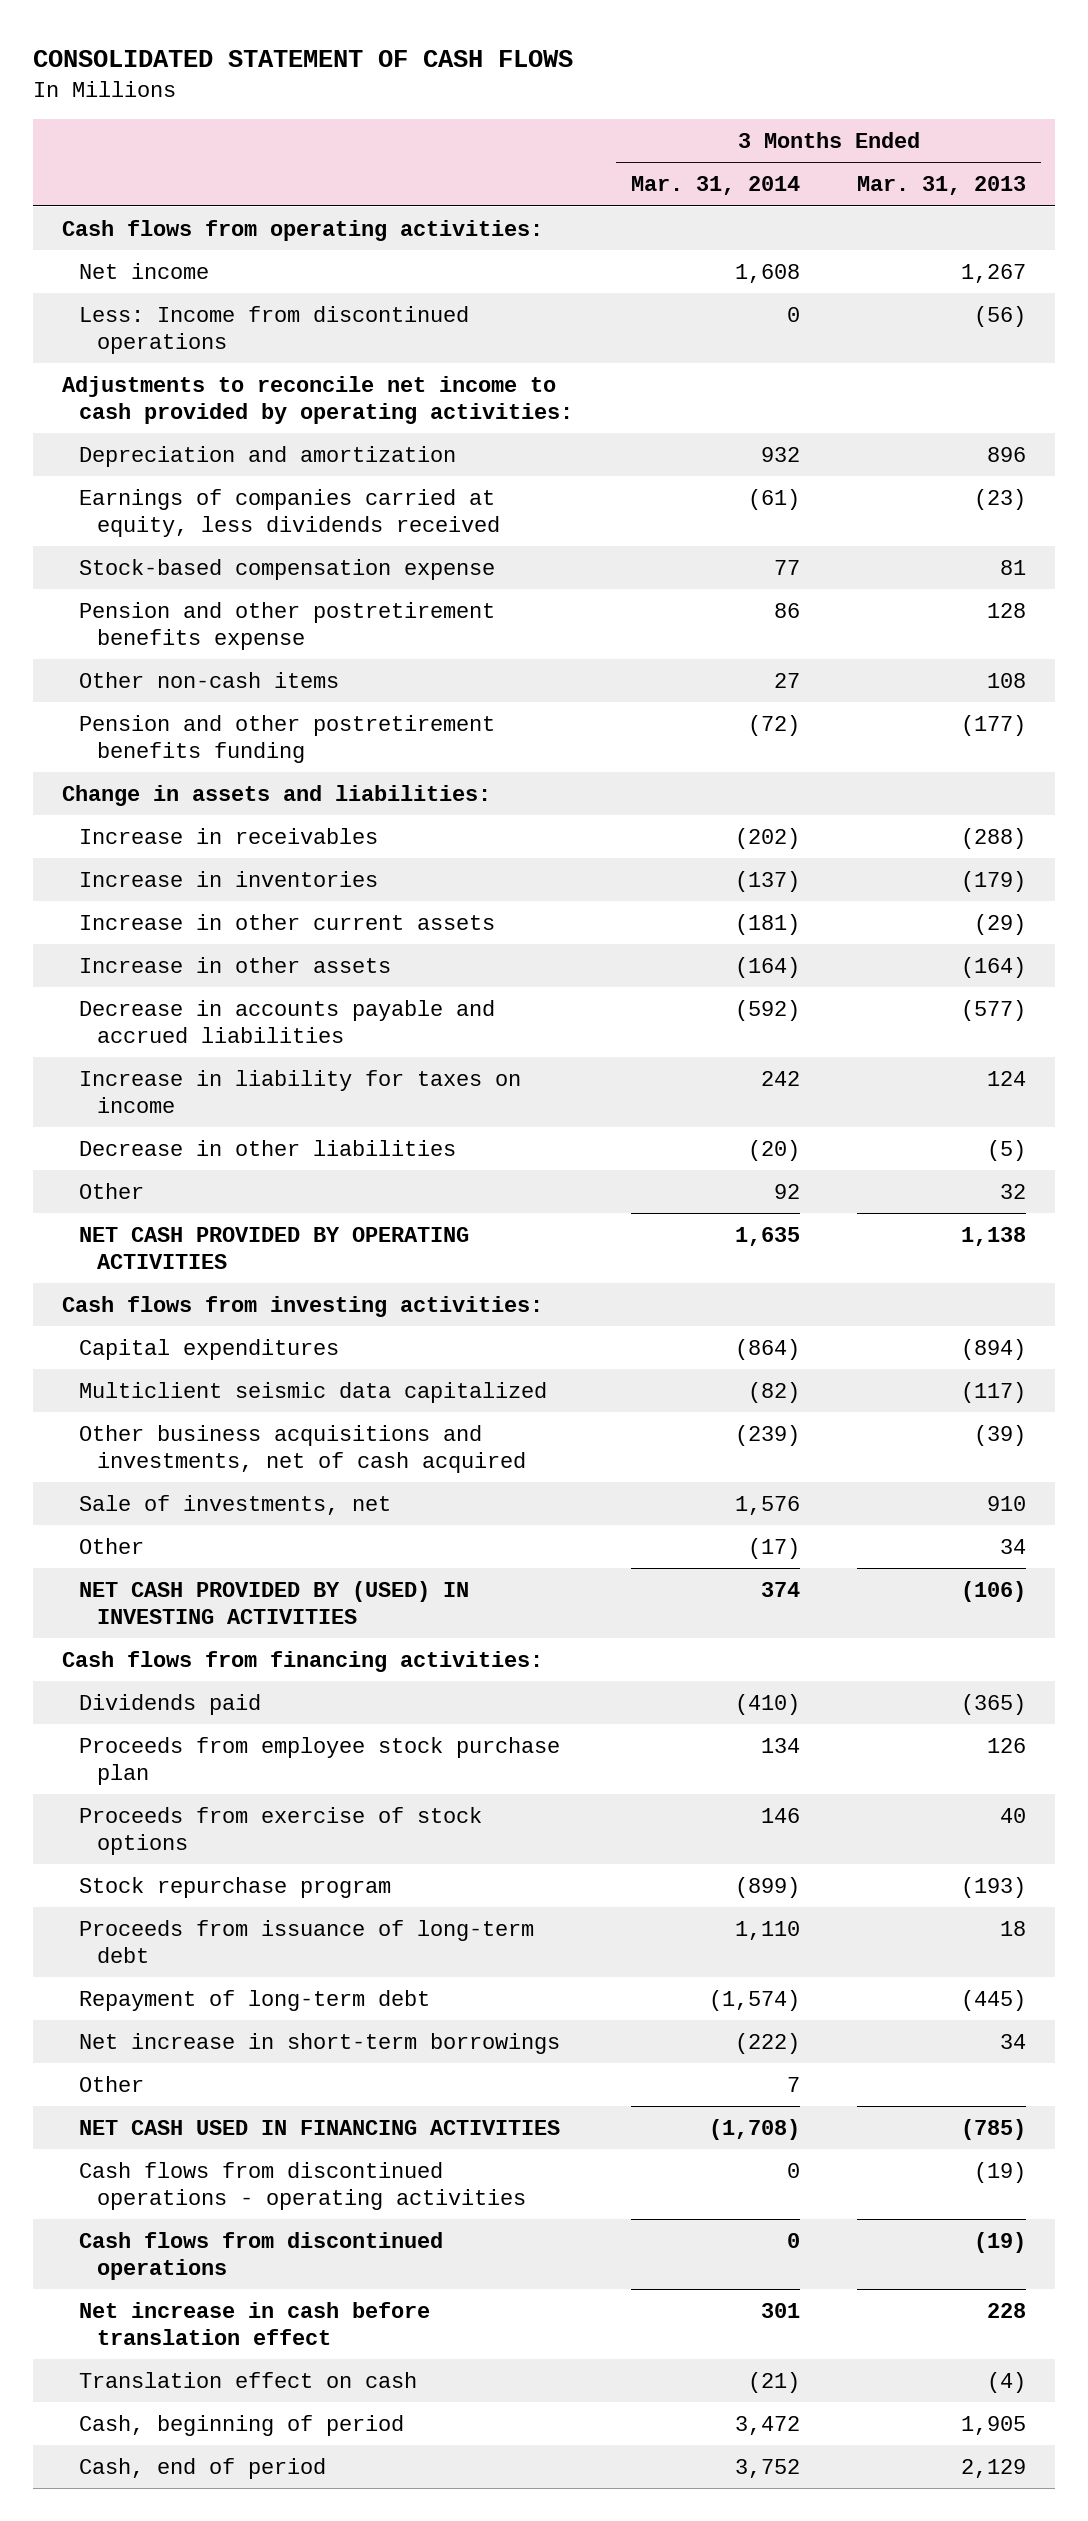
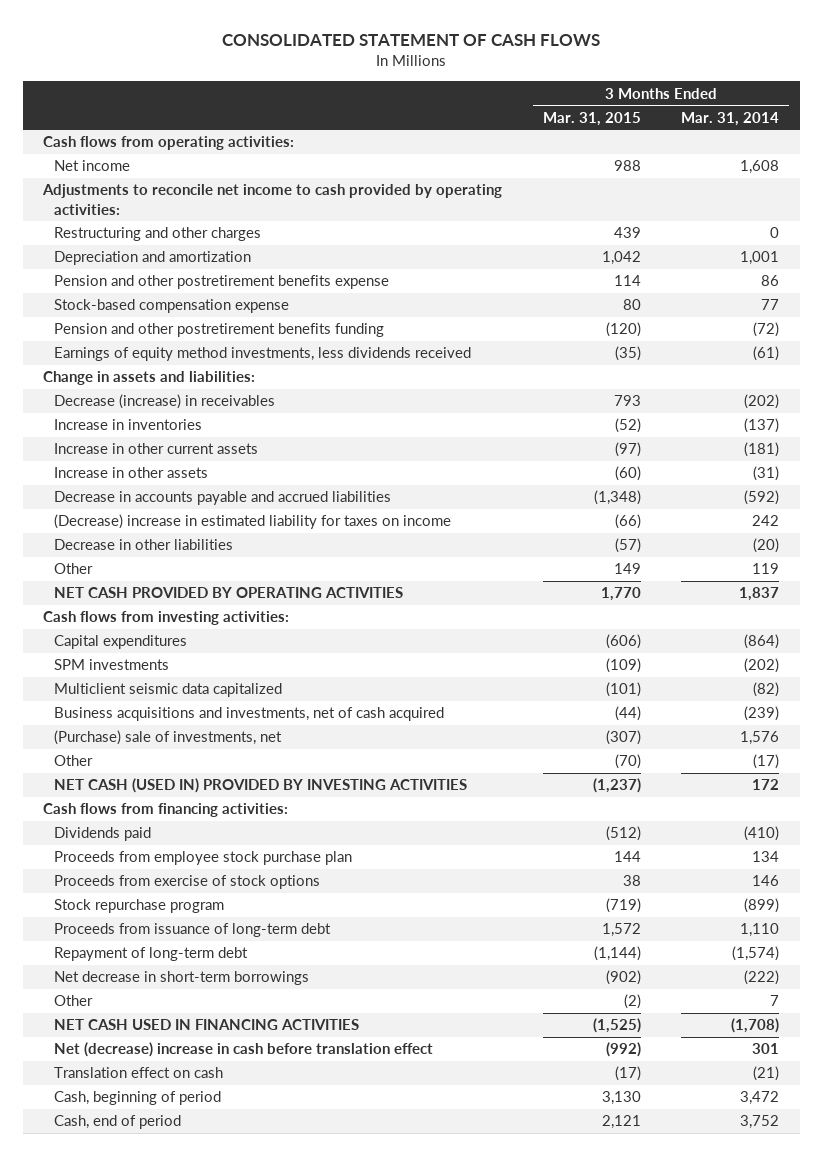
[857,176,1027,196] Mar. 31, 2013 -> none
none -> [542,111,641,126] Mar. 31, 2015
[79,305,470,355] Less: Income from discontinued operations -> none
[79,488,500,538] Earnings of companies carried at equity, less dividends received -> none
none -> [54,227,262,242] Restructuring and other charges
[760,446,800,462] 932 -> [740,251,780,266] 1,001
[79,671,340,688] Other non-cash items -> none
[79,558,496,580] Stock-based compensation expense -> [54,299,290,314] Stock-based compensation expense
none -> [54,347,472,362] Earnings of equity method investments, less dividends received
[79,827,379,844] Increase in receivables -> [54,394,276,410] Decrease (increase) in receivables
[734,956,800,978] (164) -> [753,466,780,482] (31)
[79,1069,522,1114] Increase in liability for taxes on income -> [54,514,452,530] (Decrease) increase in estimated liability for taxes on income
[773,1183,800,1199] 92 -> [752,563,780,575] 119
[734,1226,800,1246] 1,635 -> [739,587,780,602] 1,837
none -> [54,659,170,671] SPM investments
[79,1424,526,1474] Other business acquisitions and investments, net of cash acquired -> [54,707,445,722] Business acquisitions and investments, net of cash acquired
[79,1494,392,1515] Sale of investments, net -> [54,730,283,746] (Purchase) sale of investments, net
[79,1580,470,1625] NET CASH PROVIDED BY (USED) IN INVESTING ACTIVITIES -> [54,778,468,794] NET CASH (USED IN) PROVIDED BY INVESTING ACTIVITIES
[760,1581,800,1597] 374 -> [752,779,780,791] 172
[79,2032,561,2054] Net increase in short-term borrowings -> [54,971,310,986] Net decrease in short-term borrowings
[79,2161,526,2211] Cash flows from discontinued operations - operating activities -> none
[79,2231,444,2281] Cash flows from discontinued operations -> none
[79,2301,431,2346] Net increase in cash before translation effect -> [54,1042,434,1058] Net (decrease) increase in cash before translation effect

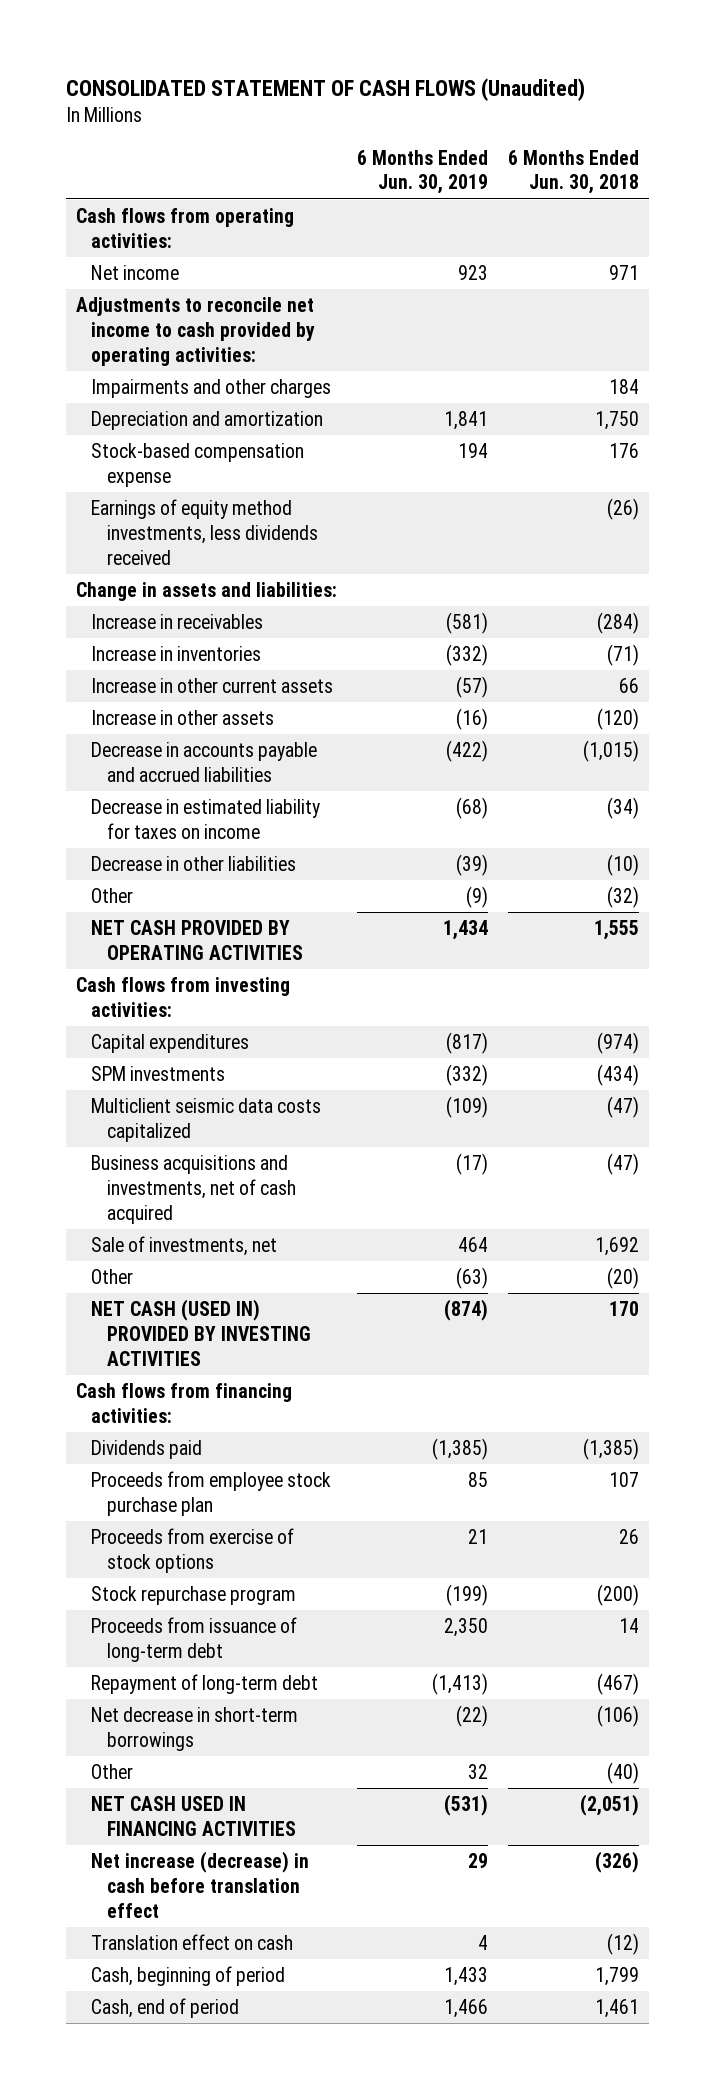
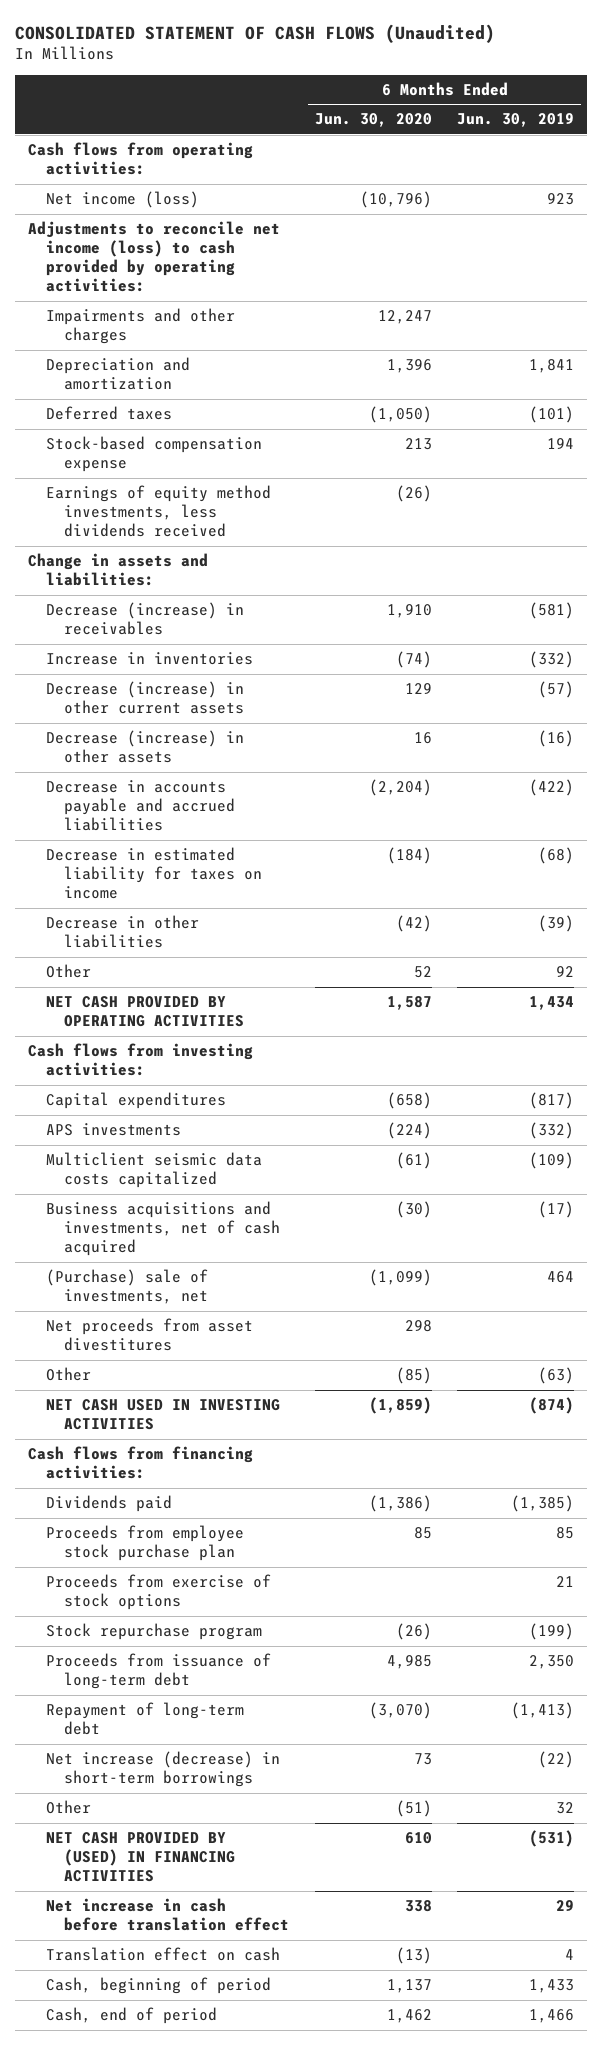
[507,149,639,195] 6 Months Ended Jun. 30, 2018 -> none
none -> [314,113,432,128] Jun. 30, 2020
[91,265,180,281] Net income -> [45,191,199,209] Net income (loss)
[76,297,316,366] Adjustments to reconcile net income to cash provided by operating activities: -> [27,221,280,293] Adjustments to reconcile net income (loss) to cash provided by operating activities:
none -> [45,406,172,421] Deferred taxes
[91,614,264,630] Increase in receivables -> [45,602,244,636] Decrease (increase) in receivables
[91,678,334,694] Increase in other current assets -> [45,681,245,715] Decrease (increase) in other current assets
[91,710,275,726] Increase in other assets -> [45,730,244,764] Decrease (increase) in other assets
[466,886,489,909] (9) -> [556,966,575,978] 92
[91,1066,226,1082] SPM investments -> [45,1123,181,1137] APS investments
[91,1236,278,1257] Sale of investments, net -> [45,1269,209,1305] (Purchase) sale of investments, net
none -> [45,1318,253,1352] Net proceeds from asset divestitures
[91,1299,311,1366] NET CASH (USED IN) PROVIDED BY INVESTING ACTIVITIES -> [45,1399,280,1431] NET CASH USED IN INVESTING ACTIVITIES
[91,1707,299,1751] Net decrease in short-term borrowings -> [45,1751,280,1788] Net increase (decrease) in short-term borrowings
[91,1796,296,1836] NET CASH USED IN FINANCING ACTIVITIES -> [45,1832,236,1883] NET CASH PROVIDED BY (USED) IN FINANCING ACTIVITIES
[91,1851,310,1918] Net increase (decrease) in cash before translation effect -> [45,1898,290,1932] Net increase in cash before translation effect

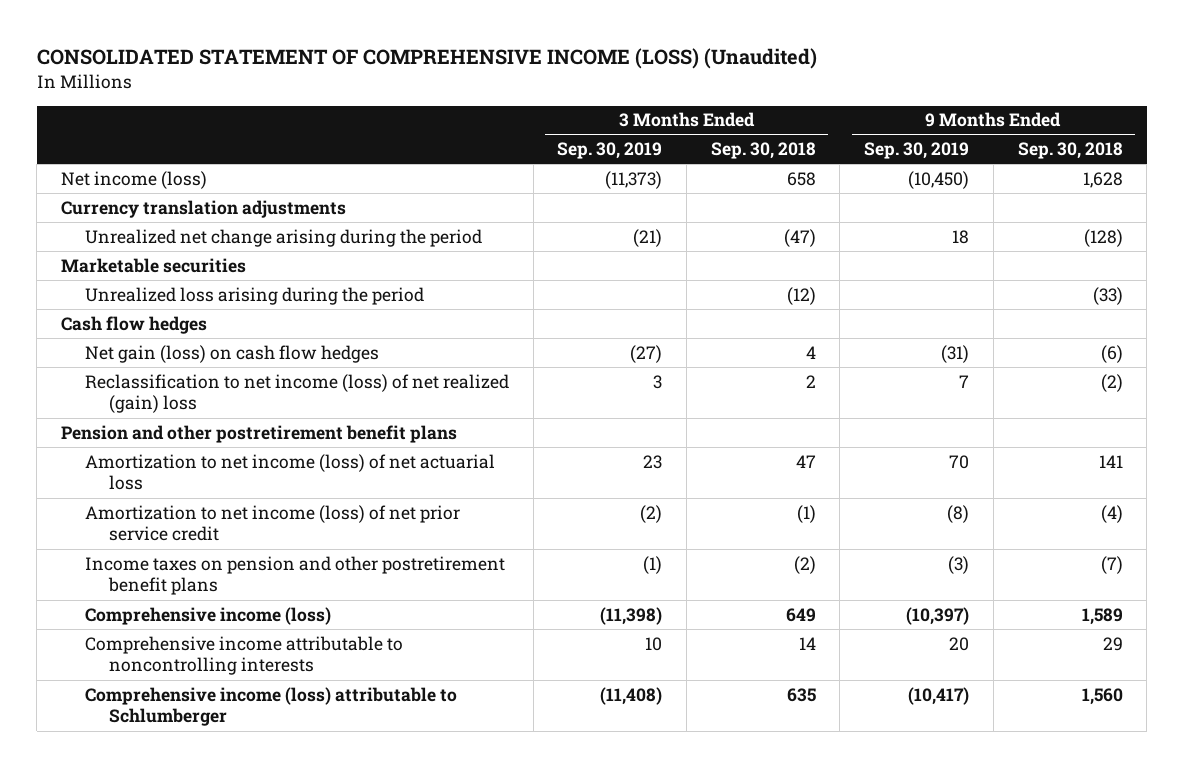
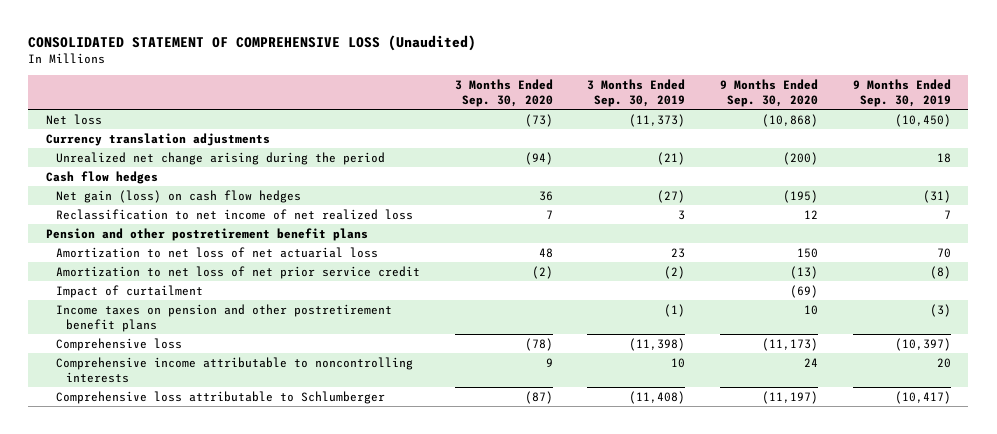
[36,48,817,70] CONSOLIDATED STATEMENT OF COMPREHENSIVE INCOME (LOSS) (Unaudited) -> [28,34,477,51] CONSOLIDATED STATEMENT OF COMPREHENSIVE LOSS (Unaudited)
[710,142,816,160] Sep. 30, 2018 -> none
[1017,142,1123,160] Sep. 30, 2018 -> none
none -> [454,78,553,108] 3 Months Ended Sep. 30, 2020
none -> [720,78,819,108] 9 Months Ended Sep. 30, 2020
[61,170,208,189] Net income (loss) -> [45,113,102,125] Net loss
[61,257,247,273] Marketable securities -> none
[84,286,424,305] Unrealized loss arising during the period -> none
[84,373,509,414] Reclassification to net income (loss) of net realized (gain) loss -> [55,208,413,220] Reclassification to net income of net realized loss
[84,453,495,491] Amortization to net income (loss) of net actuarial loss -> [55,246,378,258] Amortization to net loss of net actuarial loss
[84,504,460,542] Amortization to net income (loss) of net prior service credit -> [55,265,420,279] Amortization to net loss of net prior service credit
none -> [55,284,203,298] Impact of curtailment
[84,606,331,625] Comprehensive income (loss) -> [55,337,182,351] Comprehensive loss
[84,686,457,727] Comprehensive income (loss) attributable to Schlumberger -> [55,390,385,404] Comprehensive loss attributable to Schlumberger

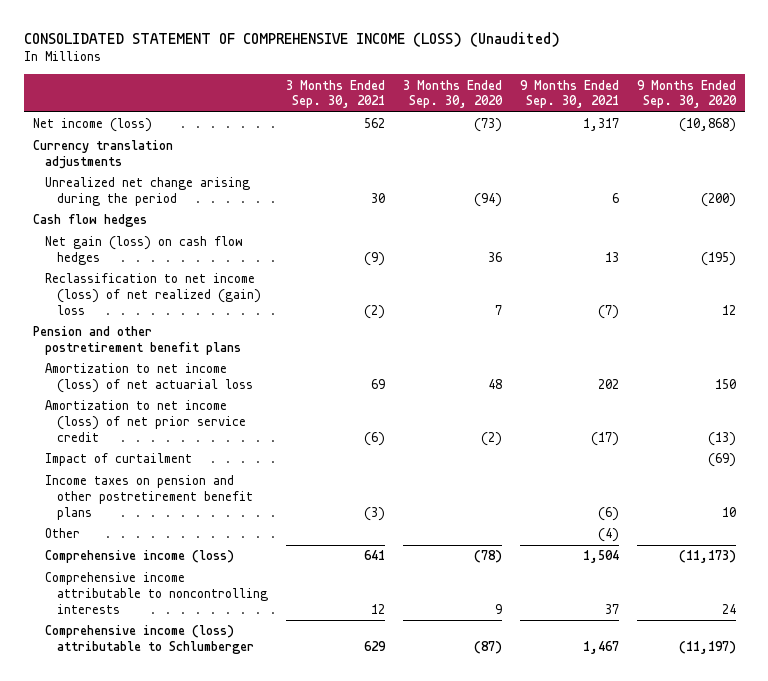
[28,34,477,51] CONSOLIDATED STATEMENT OF COMPREHENSIVE LOSS (Unaudited) -> [23,31,560,47] CONSOLIDATED STATEMENT OF COMPREHENSIVE INCOME (LOSS) (Unaudited)
[587,78,686,108] 3 Months Ended Sep. 30, 2019 -> none
[853,78,952,108] 9 Months Ended Sep. 30, 2019 -> none
none -> [285,79,385,109] 3 Months Ended Sep. 30, 2021
none -> [519,79,619,109] 9 Months Ended Sep. 30, 2021
[45,113,102,125] Net loss -> [32,118,152,133] Net income (loss)
[55,208,413,220] Reclassification to net income of net realized loss -> [44,273,261,315] Reclassification to net income (loss) of net realized (gain) loss
[55,246,378,258] Amortization to net loss of net actuarial loss -> [44,363,253,394] Amortization to net income (loss) of net actuarial loss
[55,265,420,279] Amortization to net loss of net prior service credit -> [44,400,246,442] Amortization to net income (loss) of net prior service credit
none -> [44,528,80,539] Other
[55,337,182,351] Comprehensive loss -> [44,550,234,564] Comprehensive income (loss)
[55,390,385,404] Comprehensive loss attributable to Schlumberger -> [44,625,254,655] Comprehensive income (loss) attributable to Schlumberger

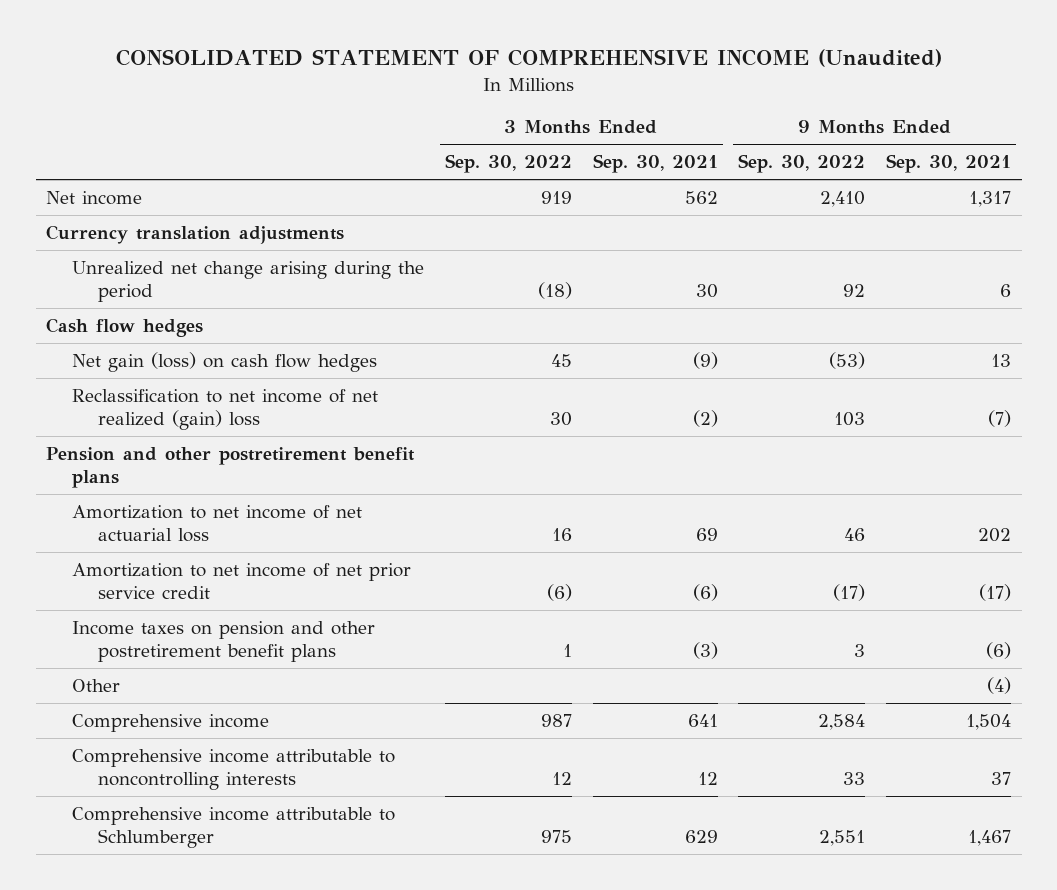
[23,31,560,47] CONSOLIDATED STATEMENT OF COMPREHENSIVE INCOME (LOSS) (Unaudited) -> [115,48,942,67] CONSOLIDATED STATEMENT OF COMPREHENSIVE INCOME (Unaudited)
[402,79,503,109] 3 Months Ended Sep. 30, 2020 -> none
[636,79,737,109] 9 Months Ended Sep. 30, 2020 -> none
none -> [444,154,572,174] Sep. 30, 2022
none -> [738,154,866,174] Sep. 30, 2022
[32,118,152,133] Net income (loss) -> [45,190,142,205] Net income
[44,273,261,315] Reclassification to net income (loss) of net realized (gain) loss -> [72,388,379,431] Reclassification to net income of net realized (gain) loss
[44,453,192,467] Impact of curtailment -> none
[44,363,253,394] Amortization to net income (loss) of net actuarial loss -> [72,504,363,543] Amortization to net income of net actuarial loss
[44,400,246,442] Amortization to net income (loss) of net prior service credit -> [72,562,412,600] Amortization to net income of net prior service credit
[44,550,234,564] Comprehensive income (loss) -> [72,713,270,732] Comprehensive income
[44,625,254,655] Comprehensive income (loss) attributable to Schlumberger -> [72,806,396,849] Comprehensive income attributable to Schlumberger

